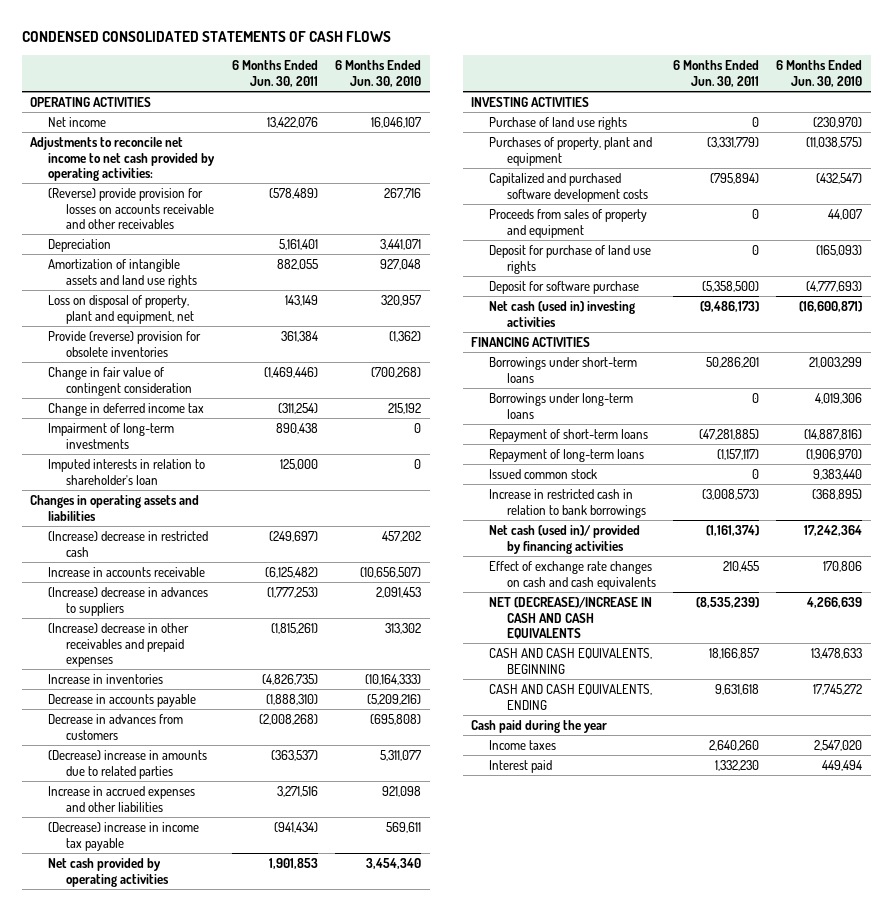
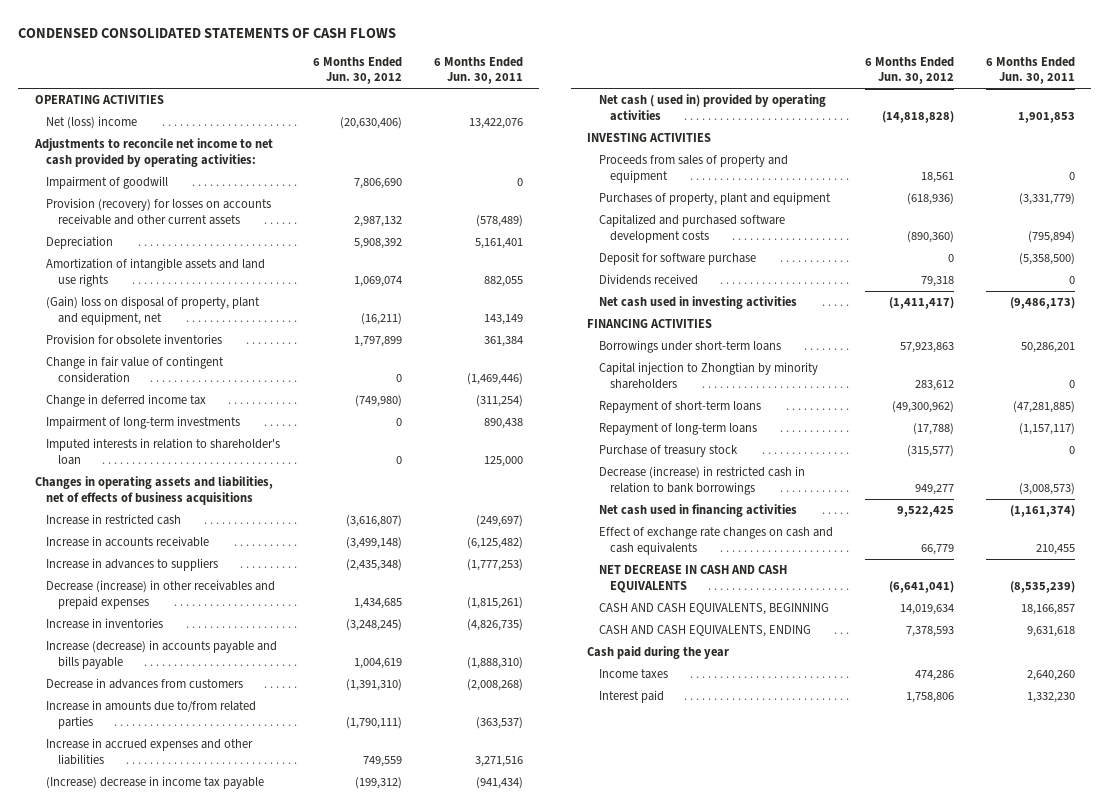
[335,60,422,87] 6 Months Ended Jun. 30, 2010 -> none
none -> [312,56,402,85] 6 Months Ended Jun. 30, 2012
[48,116,107,127] Net income -> [46,116,138,130] Net (loss) income
none -> [46,176,169,190] Impairment of goodwill
[48,187,215,230] (Reverse) provide provision for losses on accounts receivable and other receivables -> [46,198,272,225] Provision (recovery) for losses on accounts receivable and other current assets
[48,294,195,324] Loss on disposal of property, plant and equipment, net -> [46,296,261,325] (Gain) loss on disposal of property, plant and equipment, net
[48,330,202,357] Provide (reverse) provision for obsolete inventories -> [46,334,223,346] Provision for obsolete inventories
[30,494,200,521] Changes in operating assets and liabilities -> [34,476,273,505] Changes in operating assets and liabilities, net of effects of business acquisitions
[48,530,209,557] (Increase) decrease in restricted cash -> [46,514,182,526] Increase in restricted cash
[48,586,209,616] (Increase) decrease in advances to suppliers -> [46,558,219,572] Increase in advances to suppliers
[48,622,190,668] (Increase) decrease in other receivables and prepaid expenses -> [46,580,276,609] Decrease (increase) in other receivables and prepaid expenses
[48,693,197,707] Decrease in accounts payable -> [46,640,278,669] Increase (decrease) in accounts payable and bills payable
[48,749,208,779] (Decrease) increase in amounts due to related parties -> [46,700,257,729] Increase in amounts due to/from related parties
[48,821,200,851] (Decrease) increase in income tax payable -> [46,776,265,790] (Increase) decrease in income tax payable
[48,857,170,887] Net cash provided by operating activities -> [598,94,826,121] Net cash ( used in) provided by operating activities
[489,116,628,130] Purchase of land use rights -> none
[489,208,648,238] Proceeds from sales of property and equipment -> [598,155,788,183] Proceeds from sales of property and equipment
[489,244,652,274] Deposit for purchase of land use rights -> none
none -> [598,274,698,286] Dividends received
[489,300,636,327] Net cash (used in) investing activities -> [598,296,797,310] Net cash used in investing activities
[489,392,634,419] Borrowings under long-term loans -> none
none -> [598,362,818,389] Capital injection to Zhongtian by minority shareholders
[489,468,598,479] Issued common stock -> none
none -> [598,445,738,458] Purchase of treasury stock
[489,488,647,518] Increase in restricted cash in relation to bank borrowings -> [598,466,805,495] Decrease (increase) in restricted cash in relation to bank borrowings
[489,524,641,554] Net cash (used in)/ provided by financing activities -> [598,504,797,518] Net cash used in financing activities
[489,596,653,640] NET (DECREASE)/INCREASE IN CASH AND CASH EQUIVALENTS -> [598,565,787,593] NET DECREASE IN CASH AND CASH EQUIVALENTS

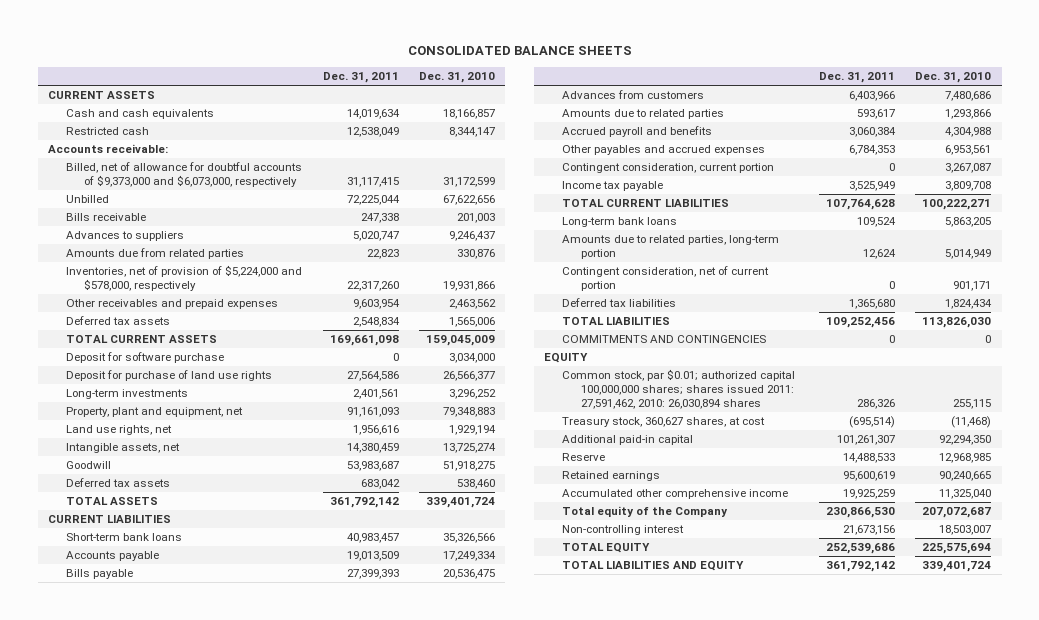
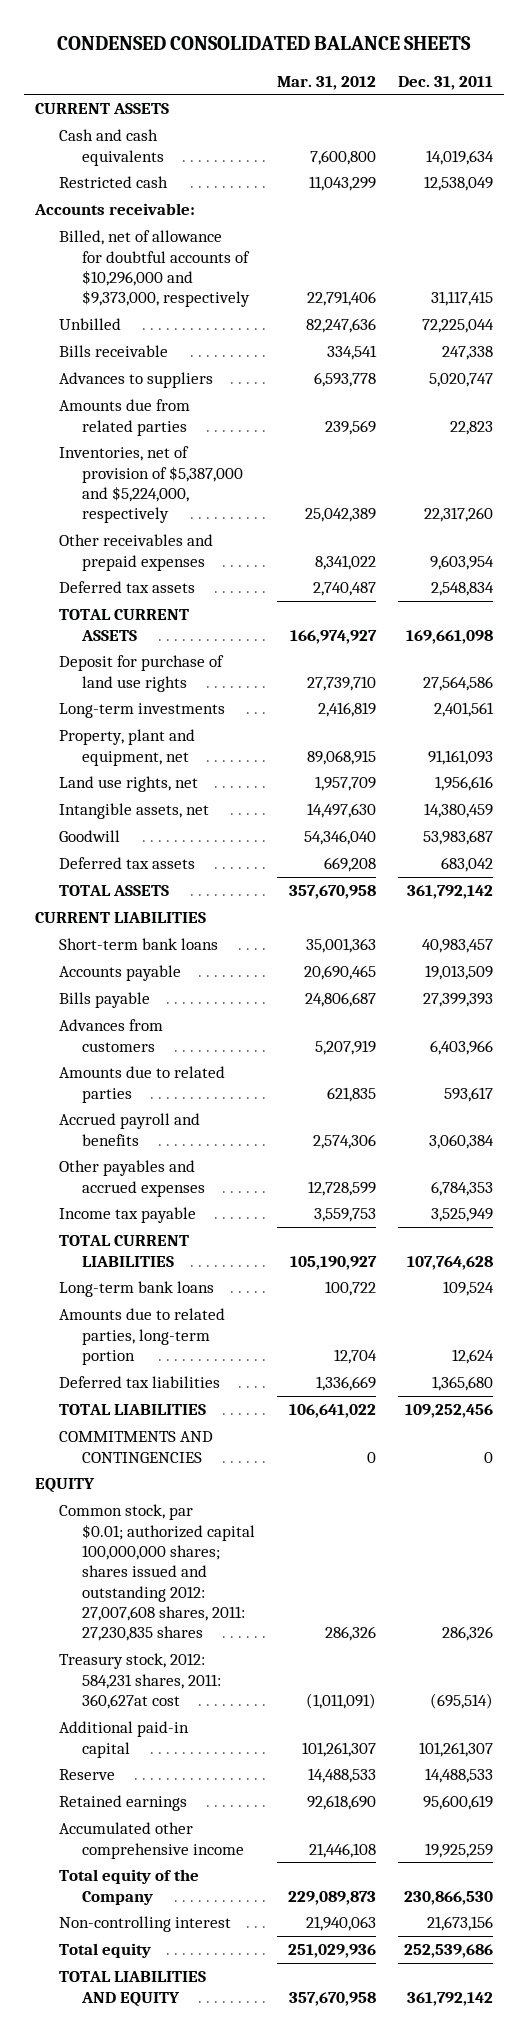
[407,46,632,56] CONSOLIDATED BALANCE SHEETS -> [56,36,471,51] CONDENSED CONSOLIDATED BALANCE SHEETS
[419,71,496,83] Dec. 31, 2010 -> none
none -> [277,75,377,90] Mar. 31, 2012
[66,162,303,188] Billed, net of allowance for doubtful accounts of $9,373,000 and $6,073,000, respectively -> [58,230,251,308] Billed, net of allowance for doubtful accounts of $10,296,000 and $9,373,000, respectively
[66,265,303,292] Inventories, net of provision of $5,224,000 and $578,000, respectively -> [58,446,244,524] Inventories, net of provision of $5,387,000 and $5,224,000, respectively
[66,352,225,364] Deposit for software purchase -> none
[562,163,775,174] Contingent consideration, current portion -> none
[562,266,770,292] Contingent consideration, net of current portion -> none
[562,369,796,409] Common stock, par $0.01; authorized capital 100,000,000 shares; shares issued 2011: 27,591,462, 2010: 26,030,894 shares -> [58,1504,256,1642] Common stock, par $0.01; authorized capital 100,000,000 shares; shares issued and outstanding 2012: 27,007,608 shares, 2011: 27,230,835 shares
[562,417,766,428] Treasury stock, 360,627 shares, at cost -> [58,1653,222,1710] Treasury stock, 2012: 584,231 shares, 2011: 360,627at cost
[562,543,651,554] TOTAL EQUITY -> [58,1943,151,1959] Total equity

